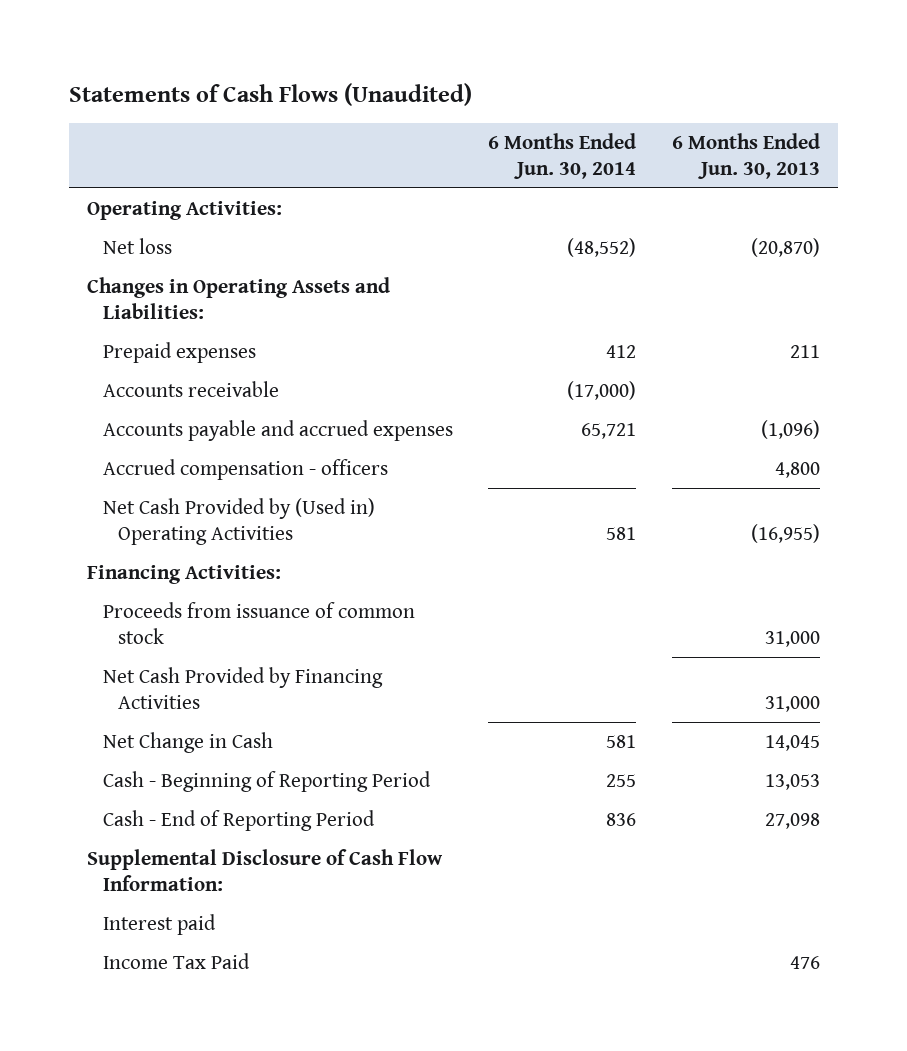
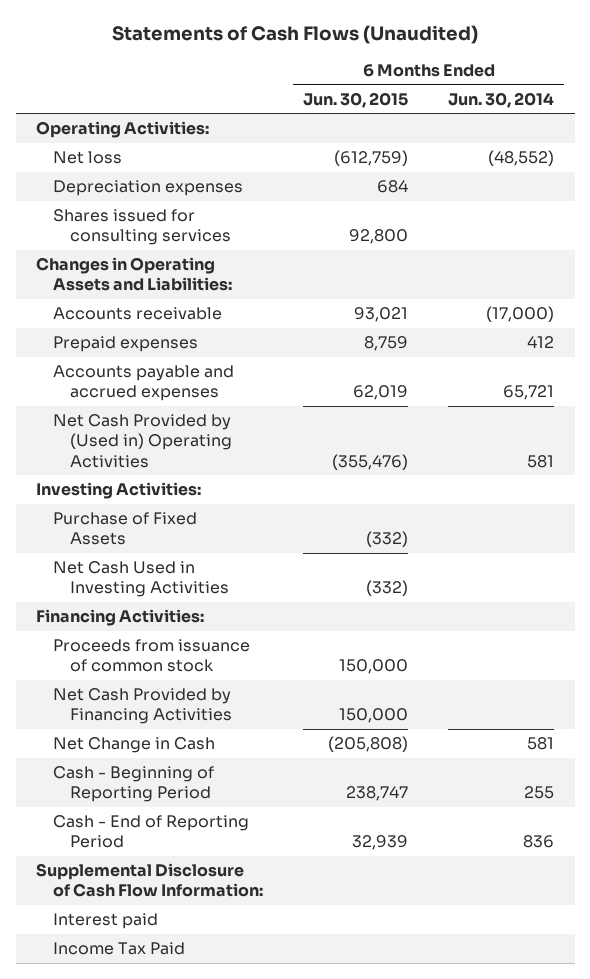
[672,132,821,179] 6 Months Ended Jun. 30, 2013 -> none
none -> [303,91,409,108] Jun. 30, 2015
none -> [52,180,243,197] Depreciation expenses
none -> [52,209,231,246] Shares issued for consulting services
[102,342,256,364] Prepaid expenses -> [52,336,198,353] Prepaid expenses
[102,459,388,481] Accrued compensation - officers -> none
none -> [35,482,201,500] Investing Activities:
none -> [52,512,197,546] Purchase of Fixed Assets
none -> [52,561,229,598] Net Cash Used in Investing Activities

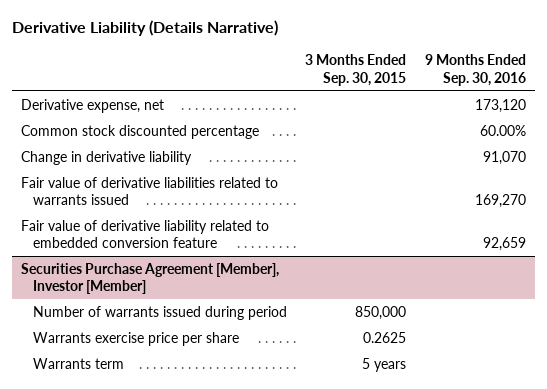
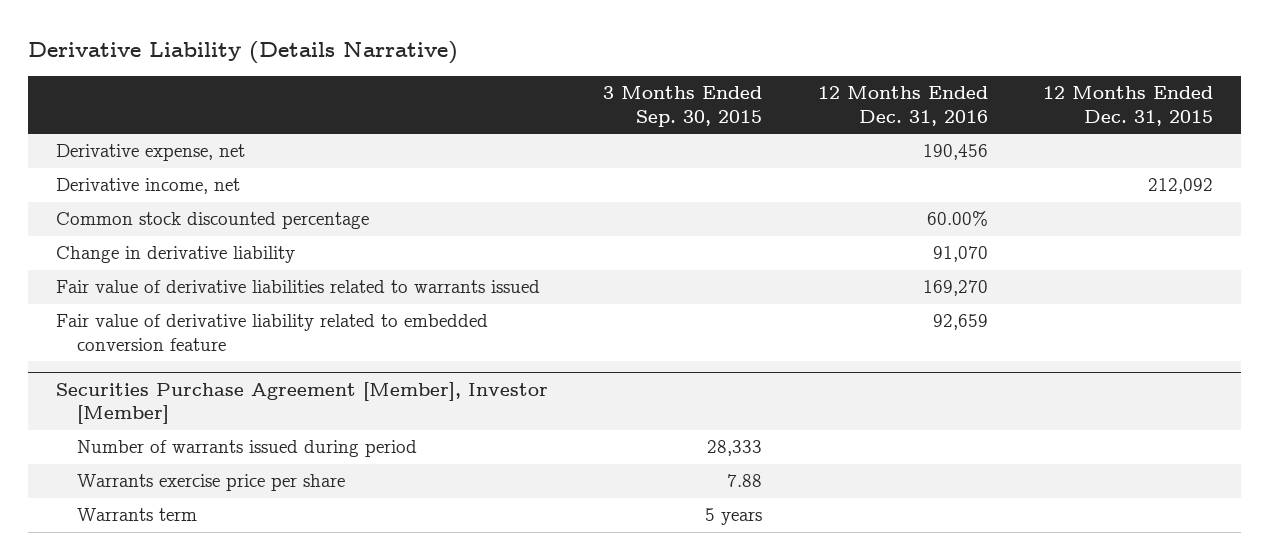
[424,54,526,86] 9 Months Ended Sep. 30, 2016 -> none
none -> [817,86,988,126] 12 Months Ended Dec. 31, 2016
none -> [1042,86,1213,126] 12 Months Ended Dec. 31, 2015
none -> [56,178,241,195] Derivative income, net
[355,305,407,320] 850,000 -> [707,440,763,457] 28,333
[363,331,407,343] 0.2625 -> [727,474,763,488] 7.88

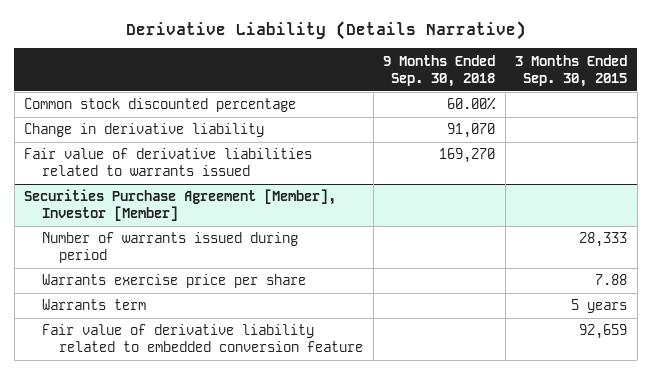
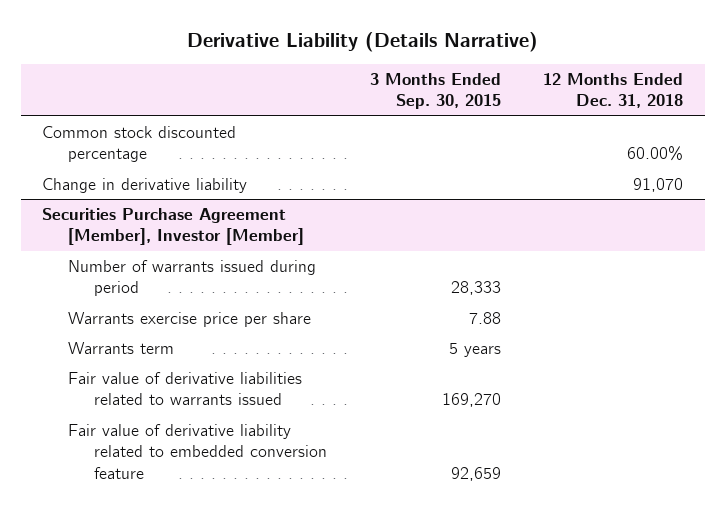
[383,54,496,87] 9 Months Ended Sep. 30, 2018 -> none
none -> [543,72,684,109] 12 Months Ended Dec. 31, 2018
[24,148,313,177] Fair value of derivative liabilities related to warrants issued -> none
none -> [68,371,303,406] Fair value of derivative liabilities related to warrants issued

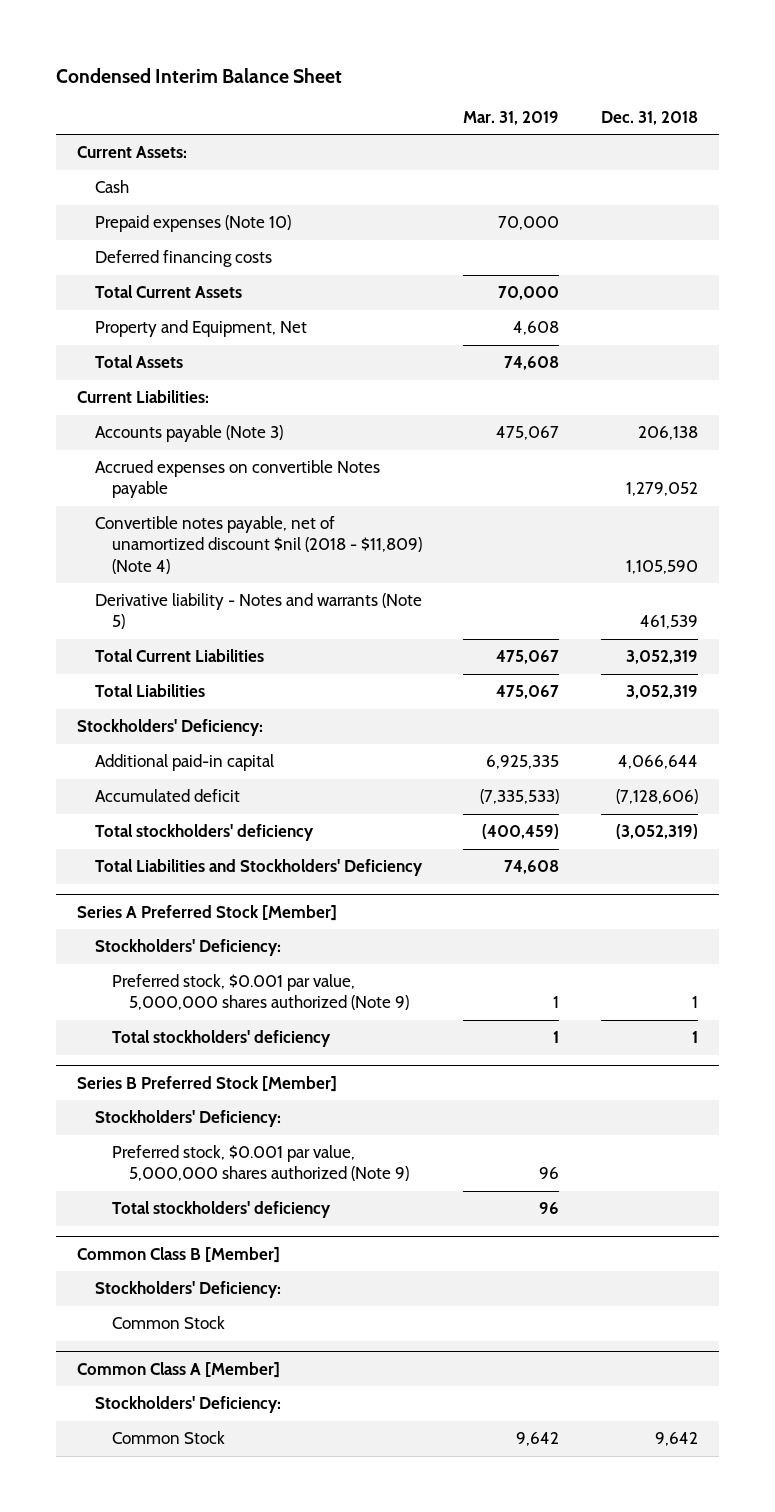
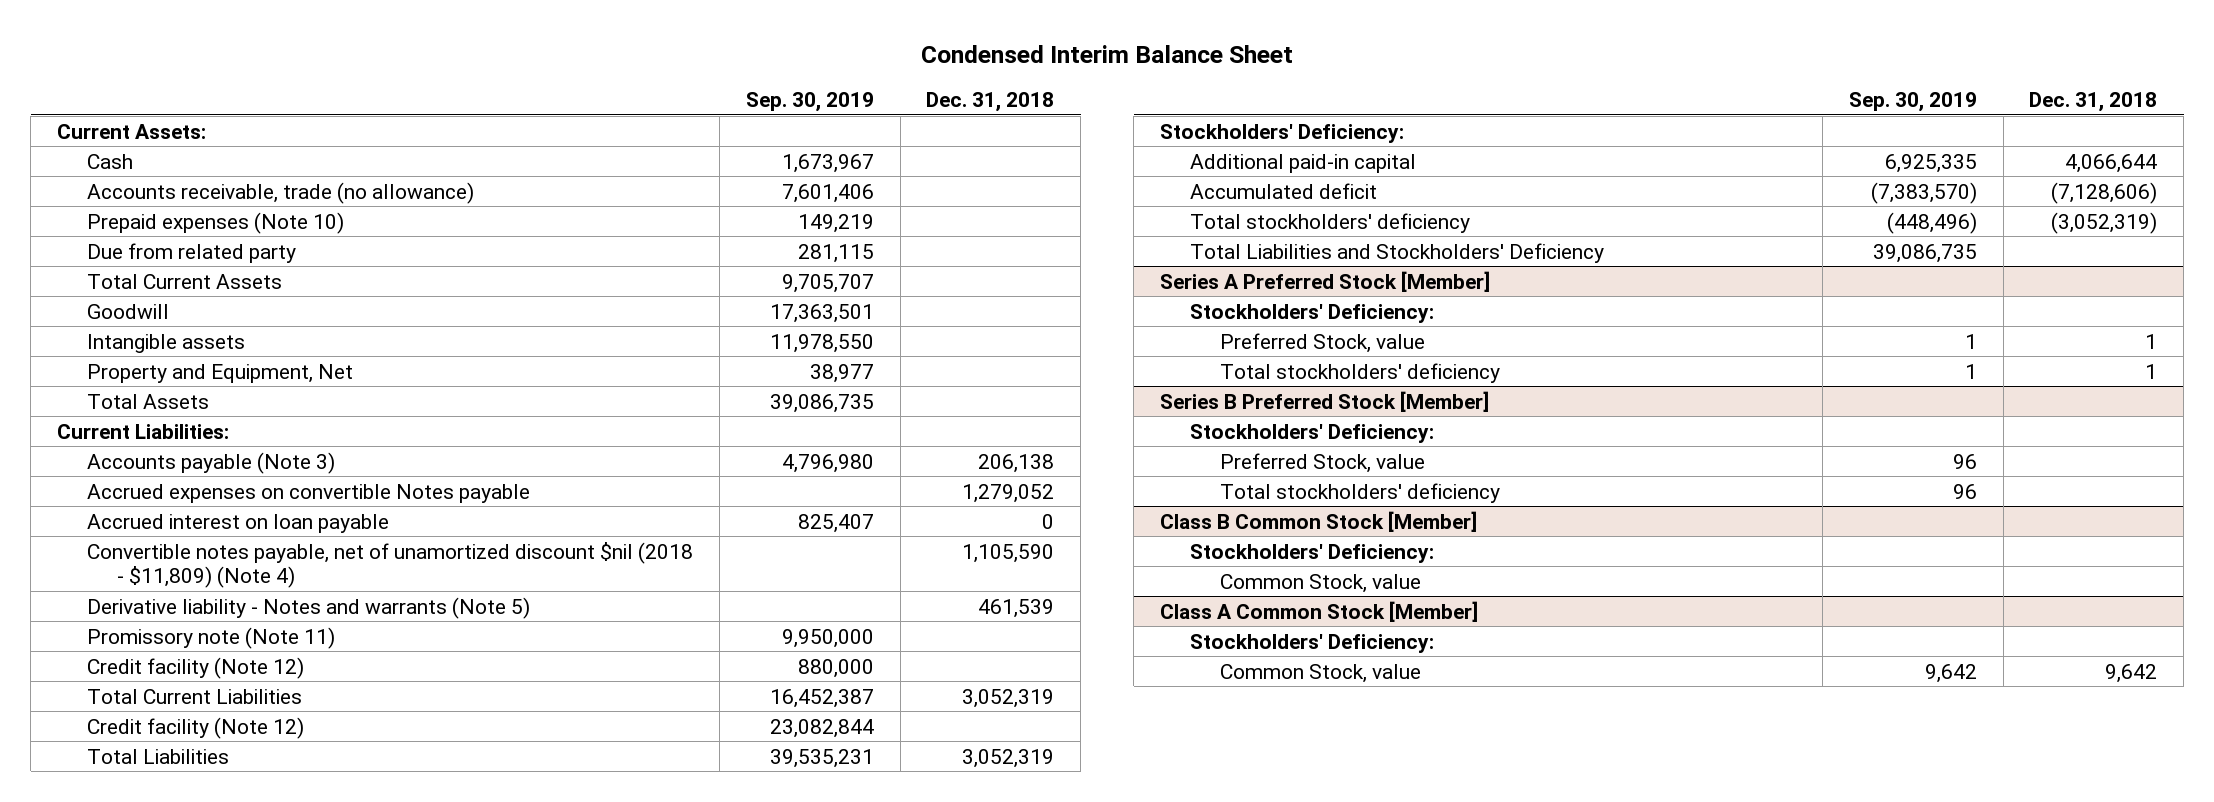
[463,110,560,125] Mar. 31, 2019 -> none
none -> [745,92,874,113] Sep. 30, 2019
none -> [86,181,474,204] Accounts receivable, trade (no allowance)
[94,250,272,268] Deferred financing costs -> none
none -> [86,242,296,263] Due from related party
none -> [86,303,169,319] Goodwill
none -> [86,333,245,353] Intangible assets
none -> [86,513,389,533] Accrued interest on loan payable
none -> [86,626,335,649] Promissory note (Note 11)
none -> [86,656,304,679] Credit facility (Note 12)
none -> [86,716,304,739] Credit facility (Note 12)
[111,974,410,1011] Preferred stock, $0.001 par value, 5,000,000 shares authorized (Note 9) -> [1219,332,1425,353] Preferred Stock, value
[111,1145,410,1182] Preferred stock, $0.001 par value, 5,000,000 shares authorized (Note 9) -> [1219,452,1425,473] Preferred Stock, value
[77,1246,281,1263] Common Class B [Member] -> [1159,510,1477,532] Class B Common Stock [Member]
[111,1316,225,1330] Common Stock -> [1219,573,1421,593] Common Stock, value
[77,1361,281,1378] Common Class A [Member] -> [1159,600,1478,622] Class A Common Stock [Member]
[111,1431,225,1445] Common Stock -> [1219,663,1421,683] Common Stock, value

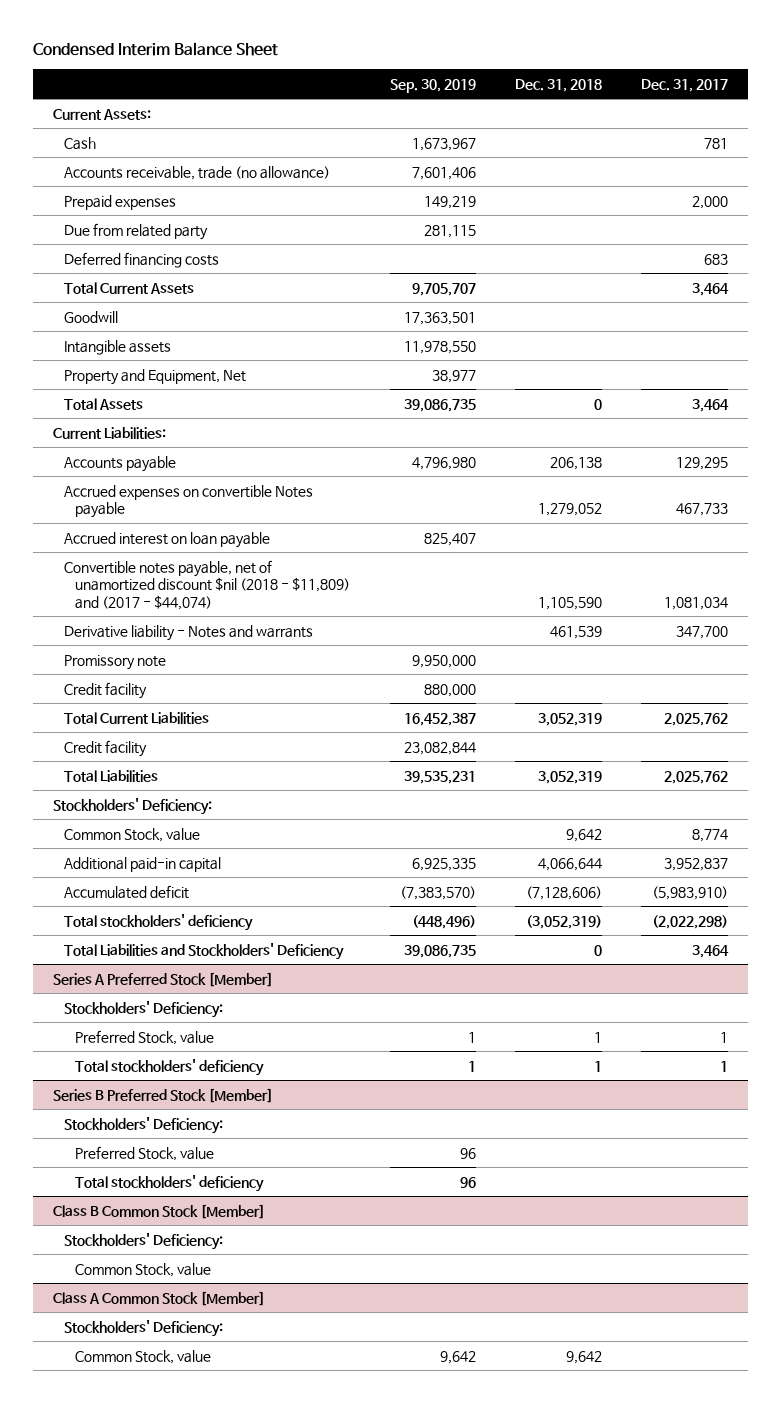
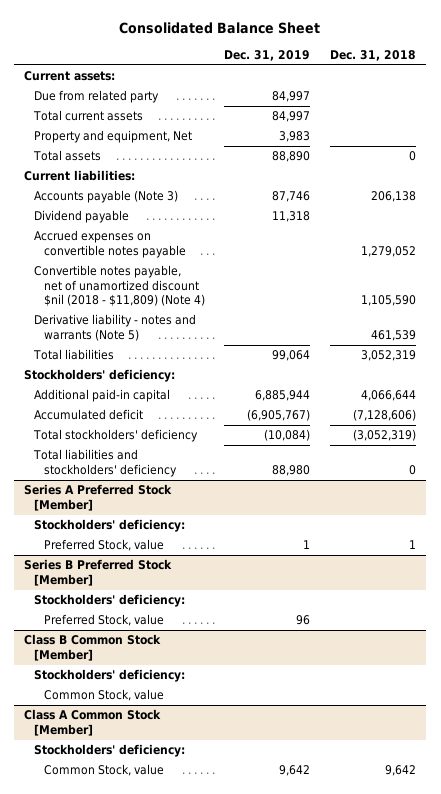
[33,42,279,57] Condensed Interim Balance Sheet -> [119,21,321,34] Consolidated Balance Sheet
[389,78,476,93] Sep. 30, 2019 -> none
[641,78,729,92] Dec. 31, 2017 -> none
none -> [224,49,311,61] Dec. 31, 2019
[64,136,97,150] Cash -> none
[64,165,331,180] Accounts receivable, trade (no allowance) -> none
[64,194,177,210] Prepaid expenses -> none
[52,108,151,120] Current Assets: -> [24,71,116,82] Current assets:
[64,251,220,268] Deferred financing costs -> none
[64,310,119,323] Goodwill -> none
[64,339,172,355] Intangible assets -> none
[64,531,271,548] Accrued interest on loan payable -> none
[64,654,167,670] Promissory note -> none
[64,681,148,699] Credit facility -> none
[64,711,210,724] Total Current Liabilities -> none
[64,739,148,757] Credit facility -> none
[64,827,201,842] Common Stock, value -> none
[64,281,195,294] Total Current Assets -> [33,110,144,122] Total current assets
[64,368,247,385] Property and Equipment, Net -> [34,130,193,144] Property and equipment, Net
[64,397,144,410] Total Assets -> [33,150,102,162] Total assets
[52,426,166,439] Current Liabilities: -> [24,170,136,182] Current liabilities:
[64,455,177,472] Accounts payable -> [34,190,179,204] Accounts payable (Note 3)
none -> [34,210,130,224] Dividend payable
[64,484,314,519] Accrued expenses on convertible Notes payable -> [34,230,186,258] Accrued expenses on convertible notes payable
[64,559,351,611] Convertible notes payable, net of unamortized discount $nil (2018 - $11,809) and (2017 - $44,074) -> [34,265,205,307] Convertible notes payable, net of unamortized discount $nil (2018 - $11,809) (Note 4)
[64,624,314,641] Derivative liability - Notes and warrants -> [34,314,197,341] Derivative liability - notes and warrants (Note 5)
[64,769,159,782] Total Liabilities -> [33,349,115,361] Total liabilities
[52,797,212,815] Stockholders' Deficiency: -> [24,369,176,383] Stockholders' deficiency:
[64,942,345,960] Total Liabilities and Stockholders' Deficiency -> [33,449,177,477] Total liabilities and stockholders' deficiency
[64,1000,224,1018] Stockholders' Deficiency: -> [34,519,186,533] Stockholders' deficiency:
[75,1058,265,1076] Total stockholders' deficiency -> none
[64,1116,224,1134] Stockholders' Deficiency: -> [34,594,186,608] Stockholders' deficiency:
[75,1174,265,1192] Total stockholders' deficiency -> none
[64,1232,224,1250] Stockholders' Deficiency: -> [34,669,186,683] Stockholders' deficiency:
[64,1319,224,1337] Stockholders' Deficiency: -> [34,744,186,758] Stockholders' deficiency:

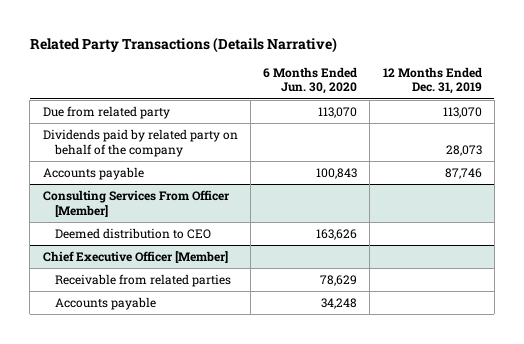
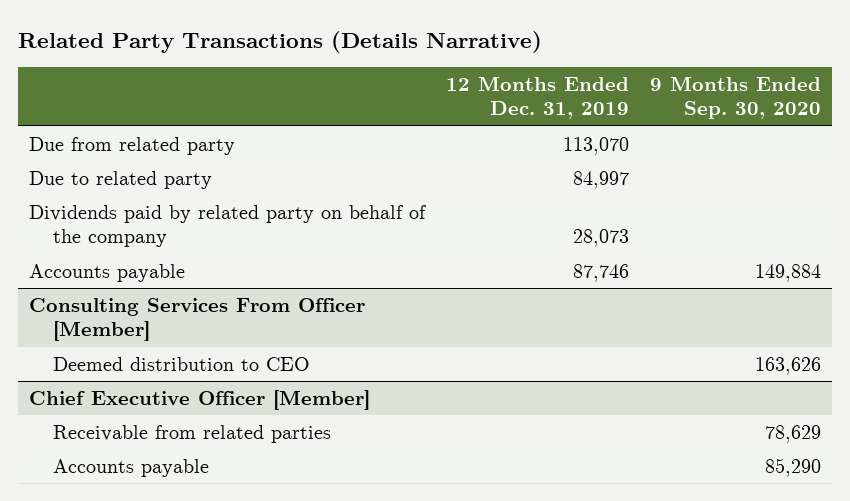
[263,66,358,95] 6 Months Ended Jun. 30, 2020 -> none
none -> [650,75,822,120] 9 Months Ended Sep. 30, 2020
none -> [28,170,212,189] Due to related party

